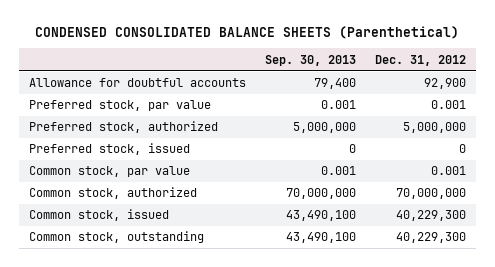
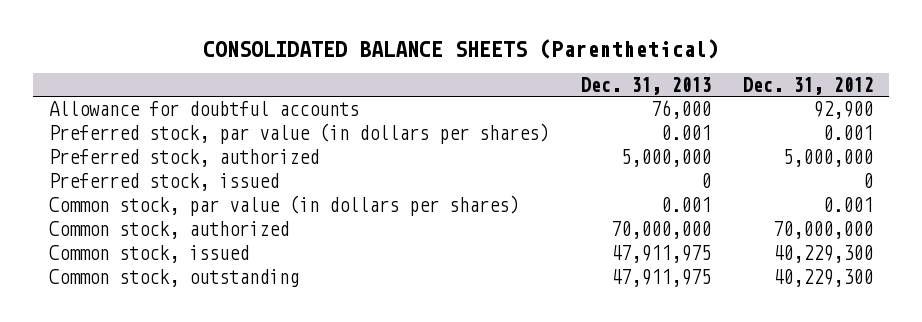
[35,25,460,39] CONDENSED CONSOLIDATED BALANCE SHEETS (Parenthetical) -> [202,39,719,60] CONSOLIDATED BALANCE SHEETS (Parenthetical)
[264,54,356,66] Sep. 30, 2013 -> none
none -> [580,76,711,95] Dec. 31, 2013
[28,100,211,112] Preferred stock, par value -> [48,123,549,145] Preferred stock, par value (in dollars per shares)
[28,166,190,178] Common stock, par value -> [48,195,519,217] Common stock, par value (in dollars per shares)

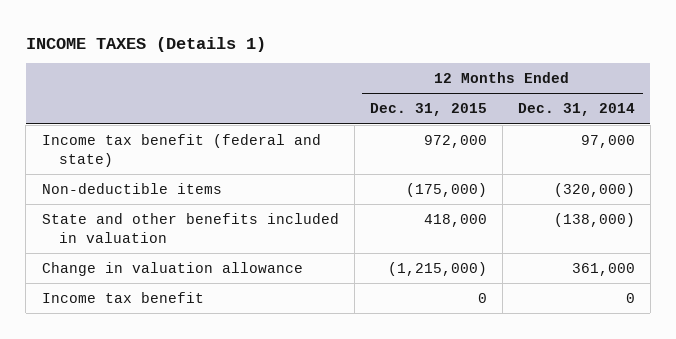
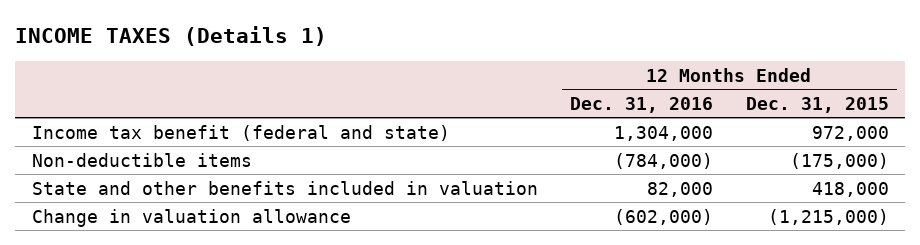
[517,103,635,117] Dec. 31, 2014 -> none
none -> [570,97,714,114] Dec. 31, 2016
[41,291,204,303] Income tax benefit -> none

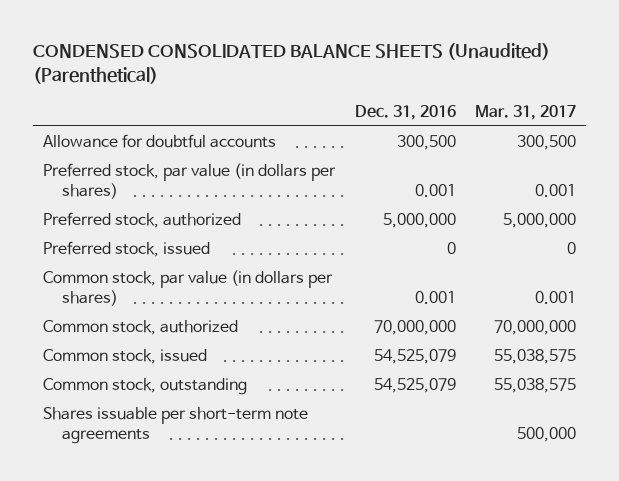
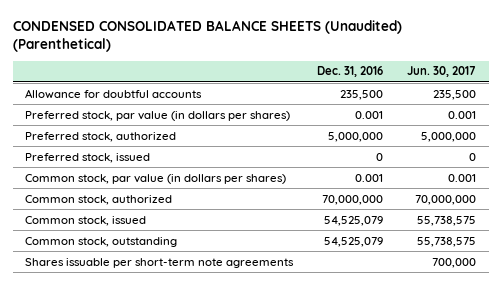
[475,104,577,120] Mar. 31, 2017 -> none
none -> [407,66,477,78] Jun. 30, 2017
[396,134,456,150] 300,500 -> [340,89,384,100] 235,500

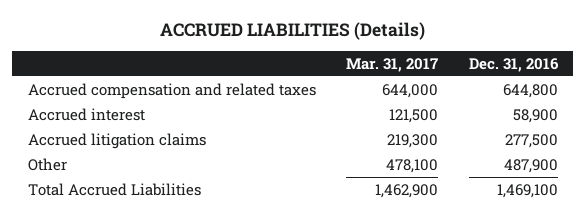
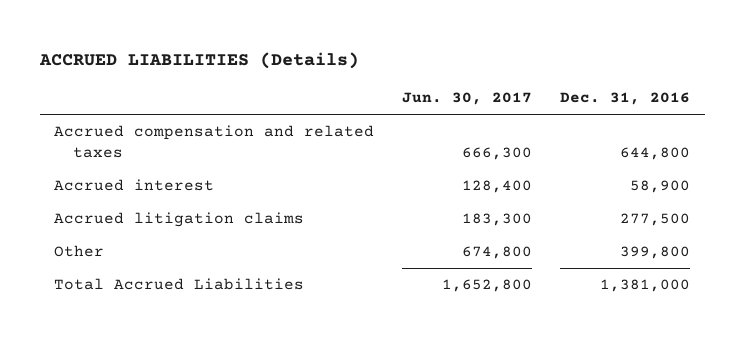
[346,57,439,72] Mar. 31, 2017 -> none
none -> [402,92,533,106] Jun. 30, 2017
[503,158,558,173] 487,900 -> [620,246,691,260] 399,800
[496,183,558,198] 1,469,100 -> [600,279,691,293] 1,381,000

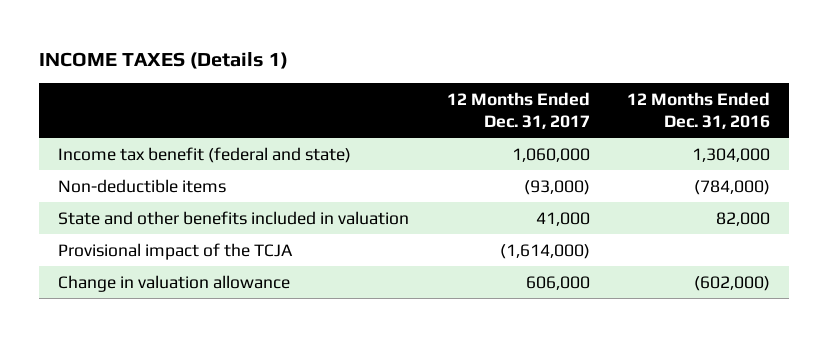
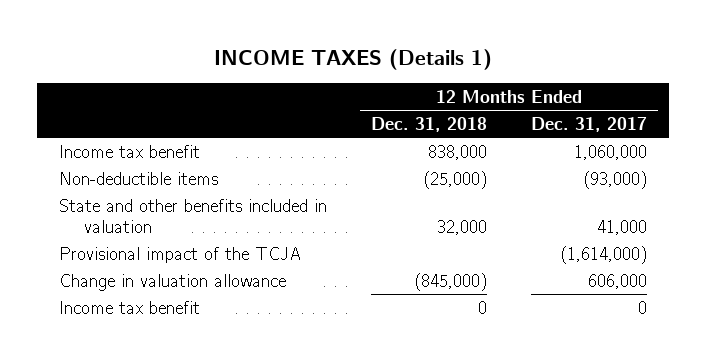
[627,91,771,129] 12 Months Ended Dec. 31, 2016 -> none
none -> [370,116,487,132] Dec. 31, 2018
[57,146,351,163] Income tax benefit (federal and state) -> [58,144,200,158] Income tax benefit
none -> [58,300,200,314] Income tax benefit

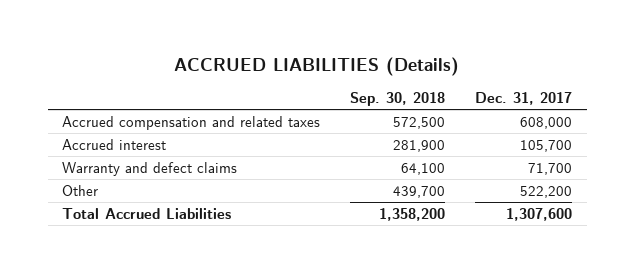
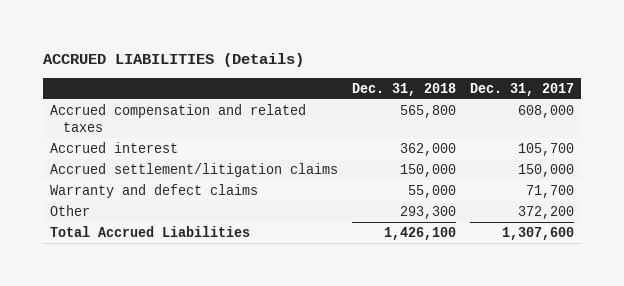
[350,91,446,106] Sep. 30, 2018 -> none
none -> [352,82,457,96] Dec. 31, 2018
none -> [50,163,339,178] Accrued settlement/litigation claims
[520,185,573,198] 522,200 -> [517,206,574,220] 372,200

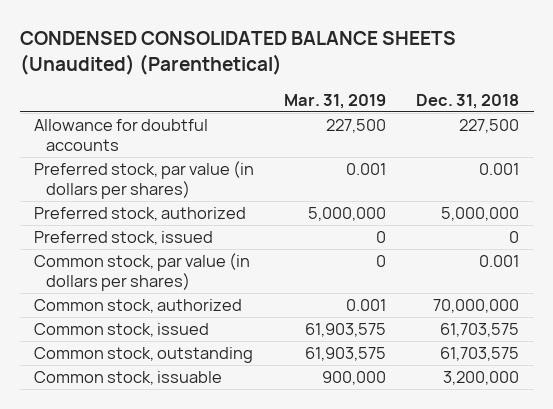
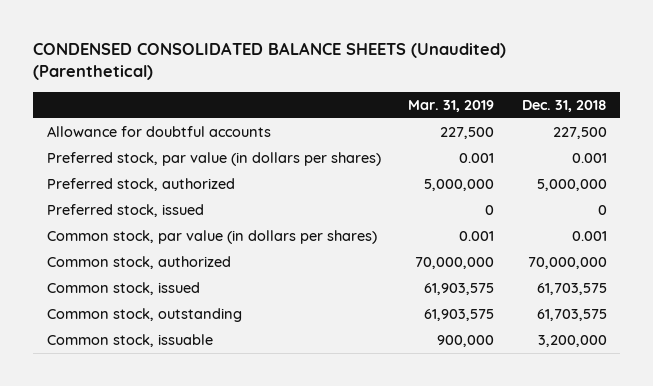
[376,255,387,268] 0 -> [459,231,495,242] 0.001
[346,299,387,312] 0.001 -> [415,257,495,270] 70,000,000

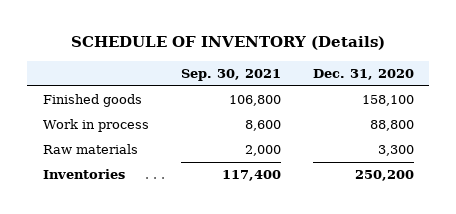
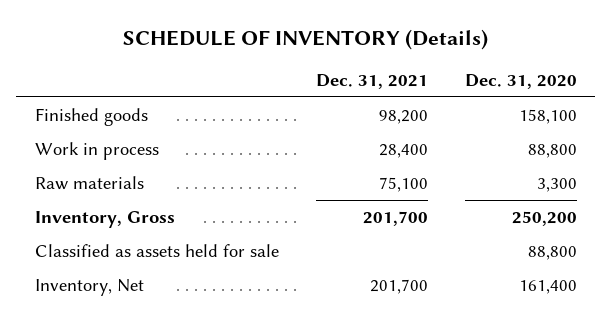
[180,69,281,82] Sep. 30, 2021 -> none
none -> [315,74,428,90] Dec. 31, 2021
[42,169,125,180] Inventories -> [34,210,175,228] Inventory, Gross
none -> [34,243,279,257] Classified as assets held for sale
none -> [34,278,144,296] Inventory, Net

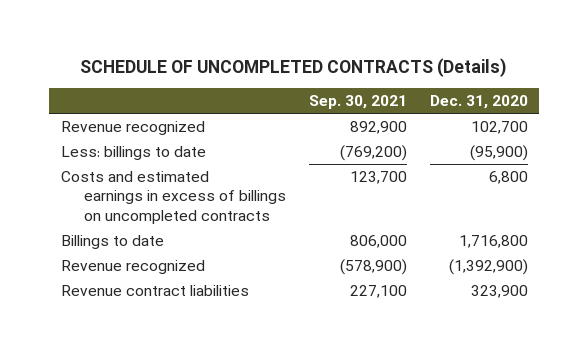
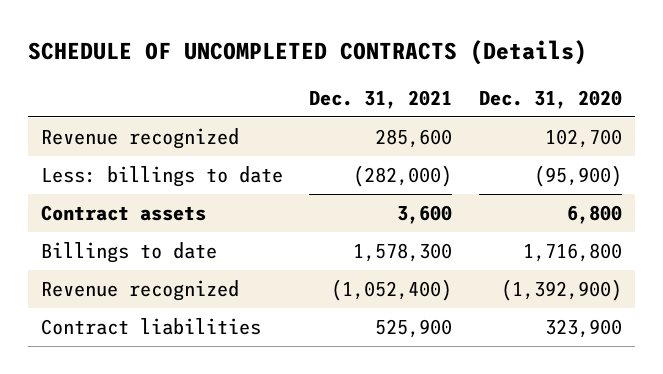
[308,95,407,110] Sep. 30, 2021 -> none
none -> [309,90,453,110] Dec. 31, 2021
[60,170,287,224] Costs and estimated earnings in excess of billings on uncompleted contracts -> [40,204,206,221] Contract assets
[60,284,249,296] Revenue contract liabilities -> [40,317,261,335] Contract liabilities

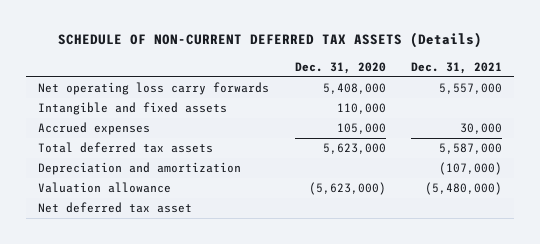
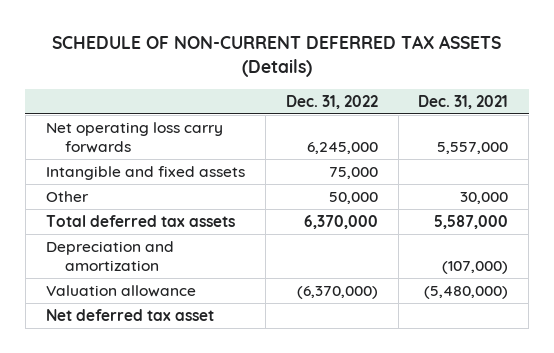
[294,61,386,74] Dec. 31, 2020 -> none
none -> [285,94,378,109] Dec. 31, 2022
[38,122,151,136] Accrued expenses -> none
none -> [45,191,89,203] Other

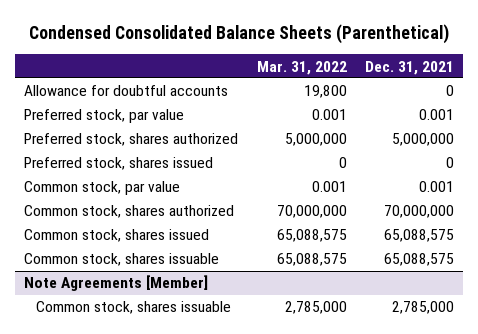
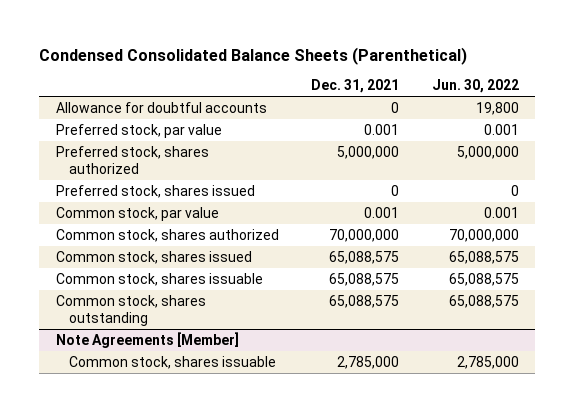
[256,60,347,75] Mar. 31, 2022 -> none
none -> [431,79,519,94] Jun. 30, 2022
none -> [55,294,206,326] Common stock, shares outstanding

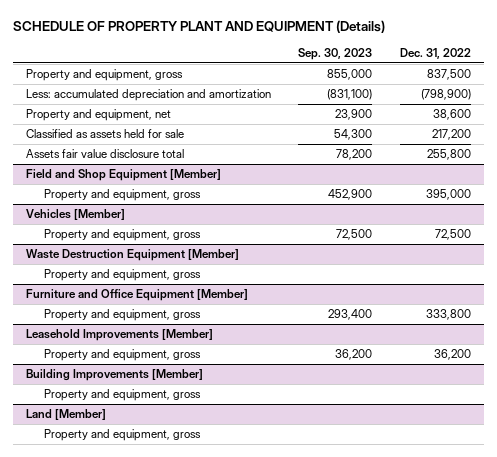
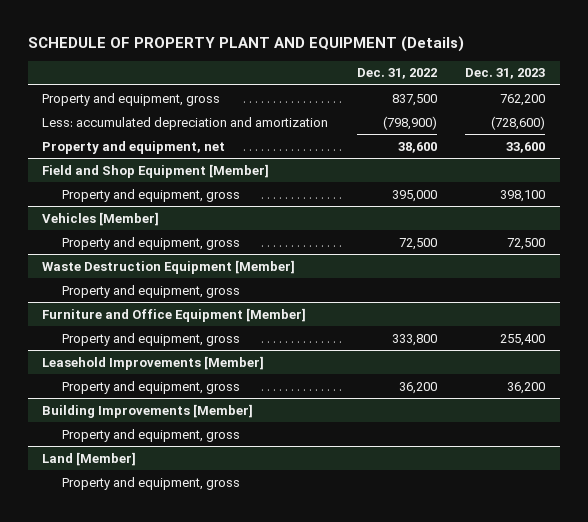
[298,47,373,60] Sep. 30, 2023 -> none
none -> [465,68,546,80] Dec. 31, 2023
[26,129,185,139] Classified as assets held for sale -> none
[26,149,185,159] Assets fair value disclosure total -> none

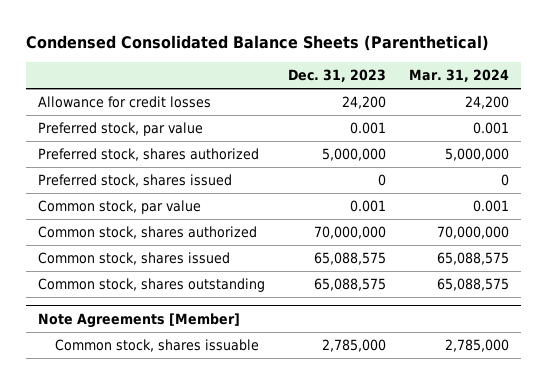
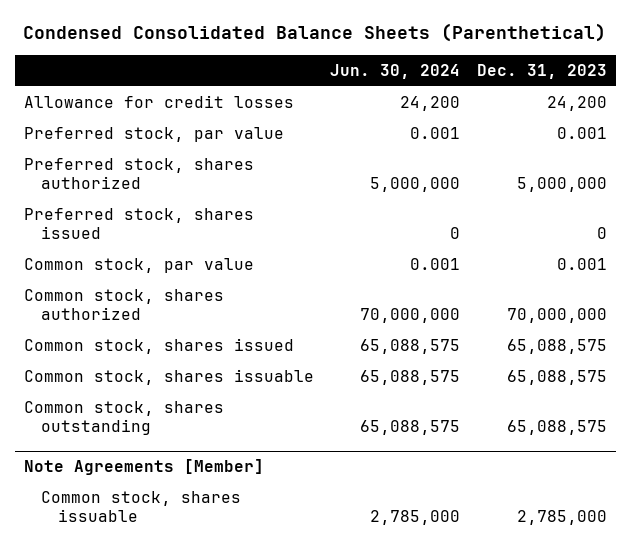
[409,69,510,83] Mar. 31, 2024 -> none
none -> [330,64,461,80] Jun. 30, 2024
none -> [23,369,314,386] Common stock, shares issuable

